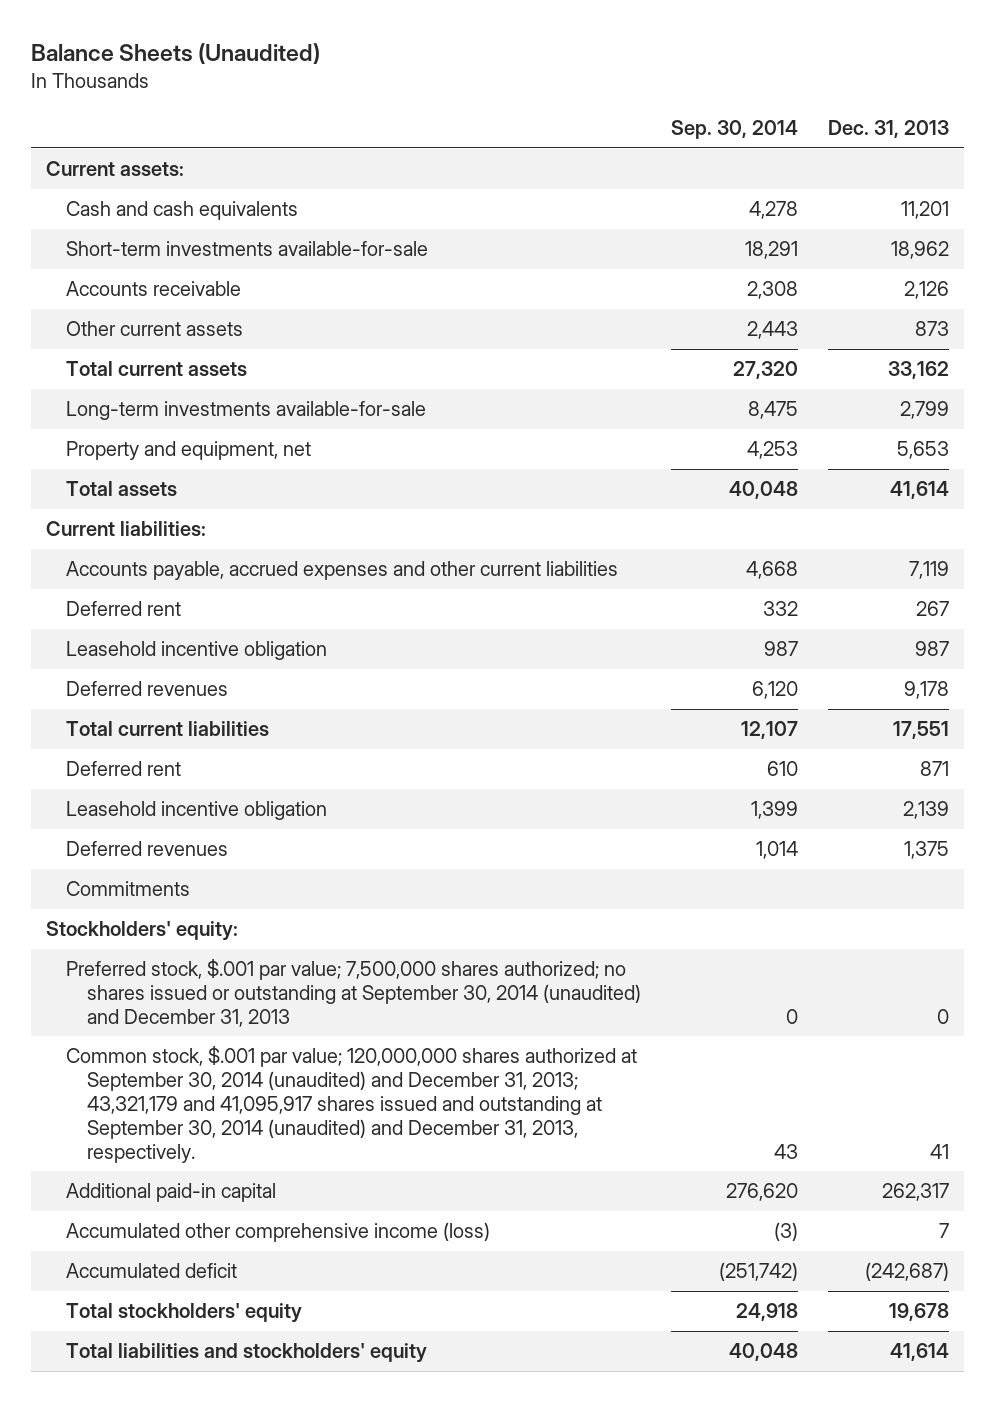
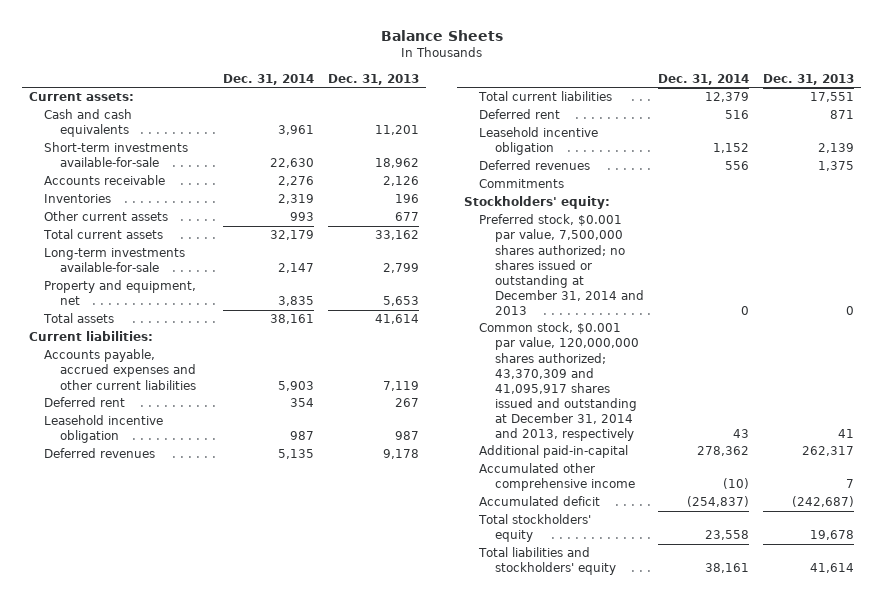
[30,43,320,65] Balance Sheets (Unaudited) -> [380,29,503,41] Balance Sheets
[671,119,799,139] Sep. 30, 2014 -> none
none -> [223,73,315,85] Dec. 31, 2014
none -> [44,194,112,204] Inventories
[914,321,949,337] 873 -> [395,212,420,222] 677
[66,959,642,1027] Preferred stock, $.001 par value; 7,500,000 shares authorized; no shares issued or outstanding at September 30, 2014 (unaudited) and December 31, 2013 -> [479,214,644,315] Preferred stock, $0.001 par value, 7,500,000 shares authorized; no shares issued or outstanding at December 31, 2014 and 2013
[66,1046,638,1163] Common stock, $.001 par value; 120,000,000 shares authorized at September 30, 2014 (unaudited) and December 31, 2013; 43,321,179 and 41,095,917 shares issued and outstanding at September 30, 2014 (unaudited) and December 31, 2013, respectively. -> [479,322,639,441] Common stock, $0.001 par value, 120,000,000 shares authorized; 43,370,309 and 41,095,917 shares issued and outstanding at December 31, 2014 and 2013, respectively
[66,1183,277,1203] Additional paid-in capital -> [479,445,629,459] Additional paid-in-capital
[66,1222,491,1243] Accumulated other comprehensive income (loss) -> [479,463,635,492] Accumulated other comprehensive income

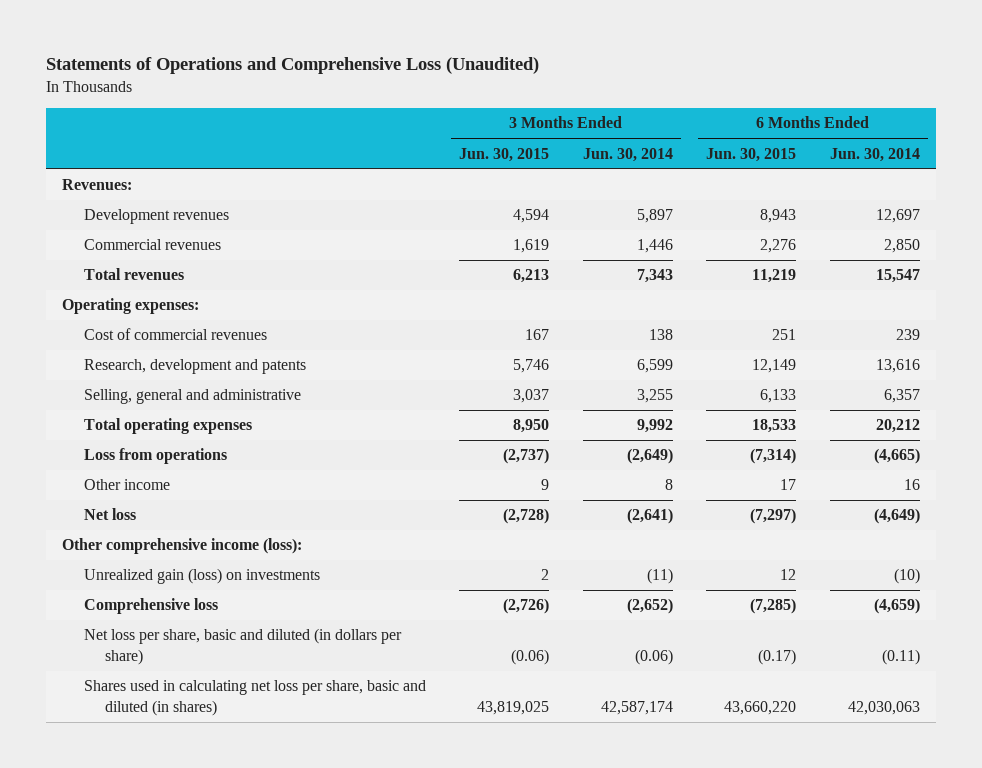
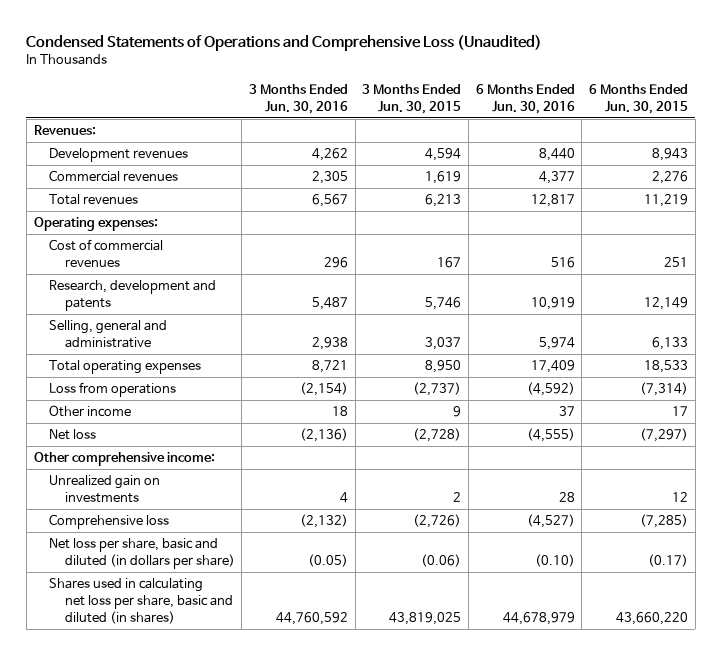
[45,57,539,75] Statements of Operations and Comprehensive Loss (Unaudited) -> [26,34,543,51] Condensed Statements of Operations and Comprehensive Loss (Unaudited)
[582,147,673,162] Jun. 30, 2014 -> none
[829,147,920,162] Jun. 30, 2014 -> none
none -> [248,83,348,114] 3 Months Ended Jun. 30, 2016
none -> [475,83,575,114] 6 Months Ended Jun. 30, 2016
[62,538,303,555] Other comprehensive income (loss): -> [33,452,215,467] Other comprehensive income:
[83,568,320,585] Unrealized gain (loss) on investments -> [49,475,161,504] Unrealized gain on investments

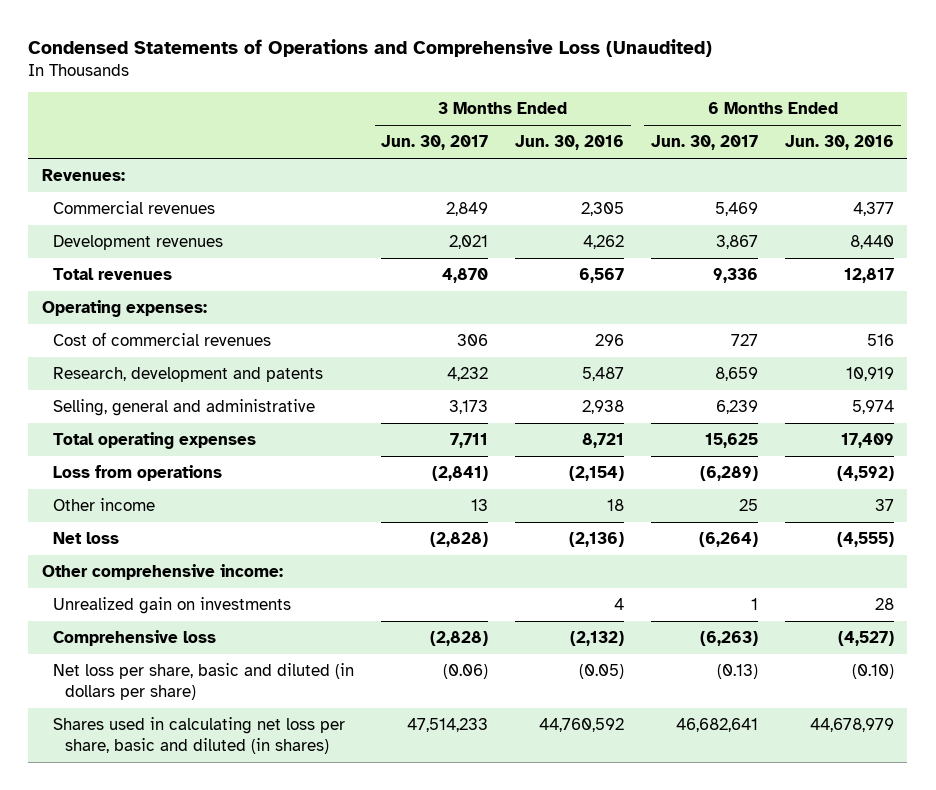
[362,83,462,114] 3 Months Ended Jun. 30, 2015 -> none
[589,83,689,114] 6 Months Ended Jun. 30, 2015 -> none
none -> [381,135,489,151] Jun. 30, 2017
none -> [651,135,759,151] Jun. 30, 2017
[49,148,189,163] Development revenues -> [53,235,224,251] Development revenues

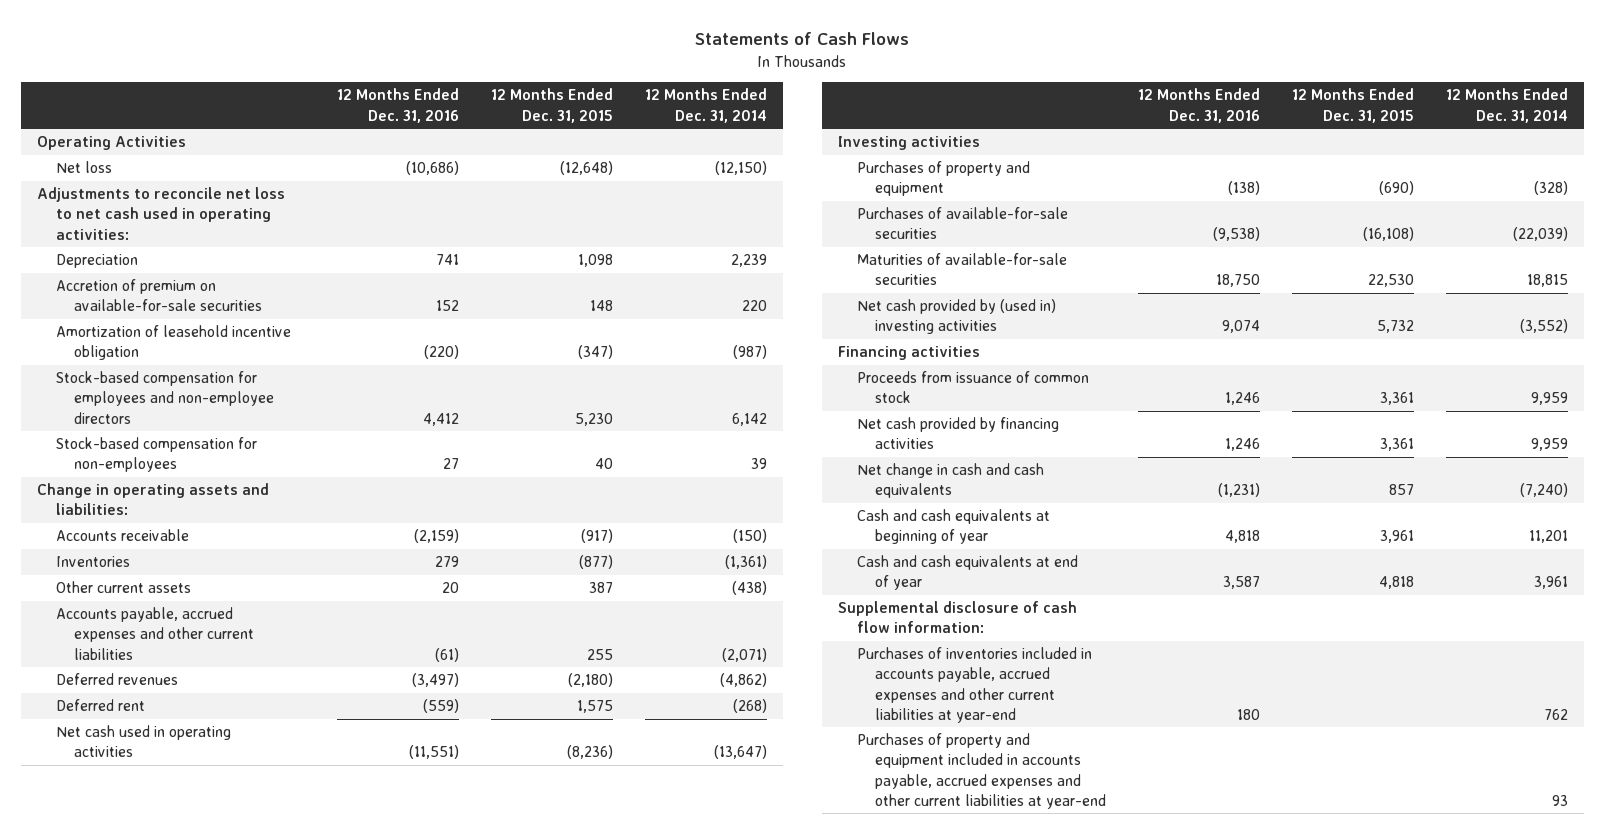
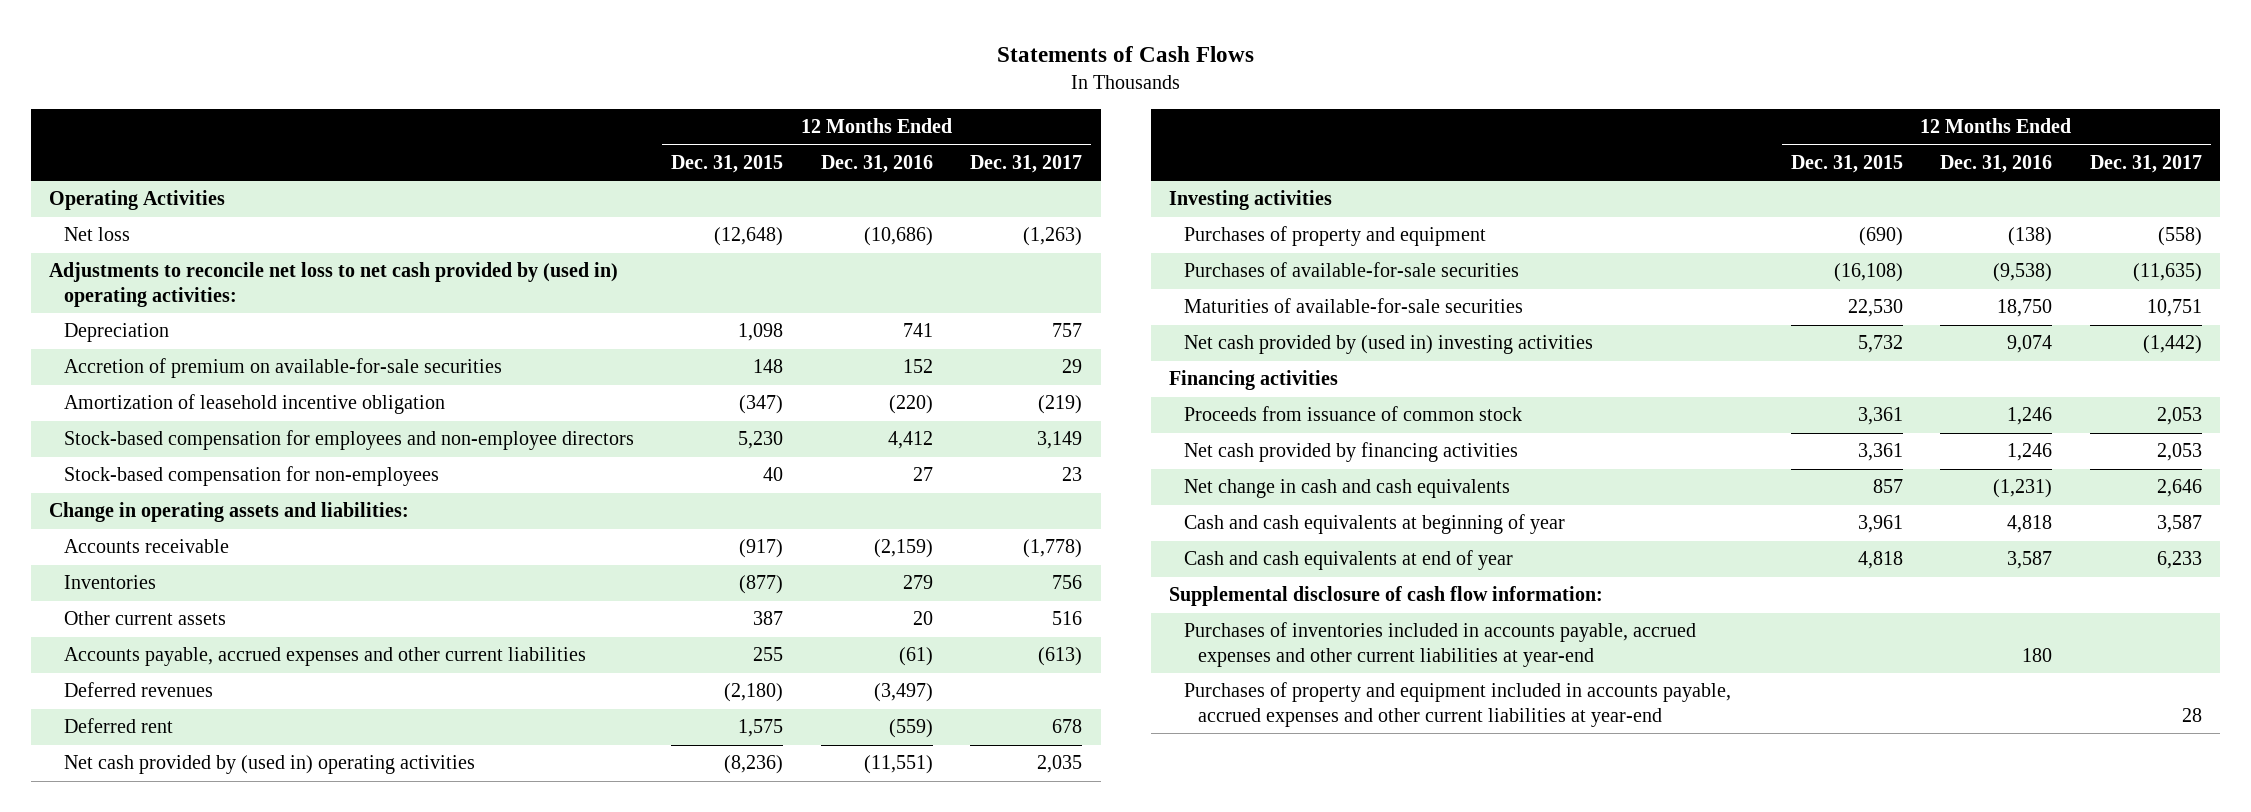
[644,88,767,123] 12 Months Ended Dec. 31, 2014 -> none
none -> [969,154,1082,173] Dec. 31, 2017
[37,187,286,240] Adjustments to reconcile net loss to net cash used in operating activities: -> [49,262,619,307] Adjustments to reconcile net loss to net cash provided by (used in) operating activities:
[55,725,231,758] Net cash used in operating activities -> [63,755,475,775] Net cash provided by (used in) operating activities

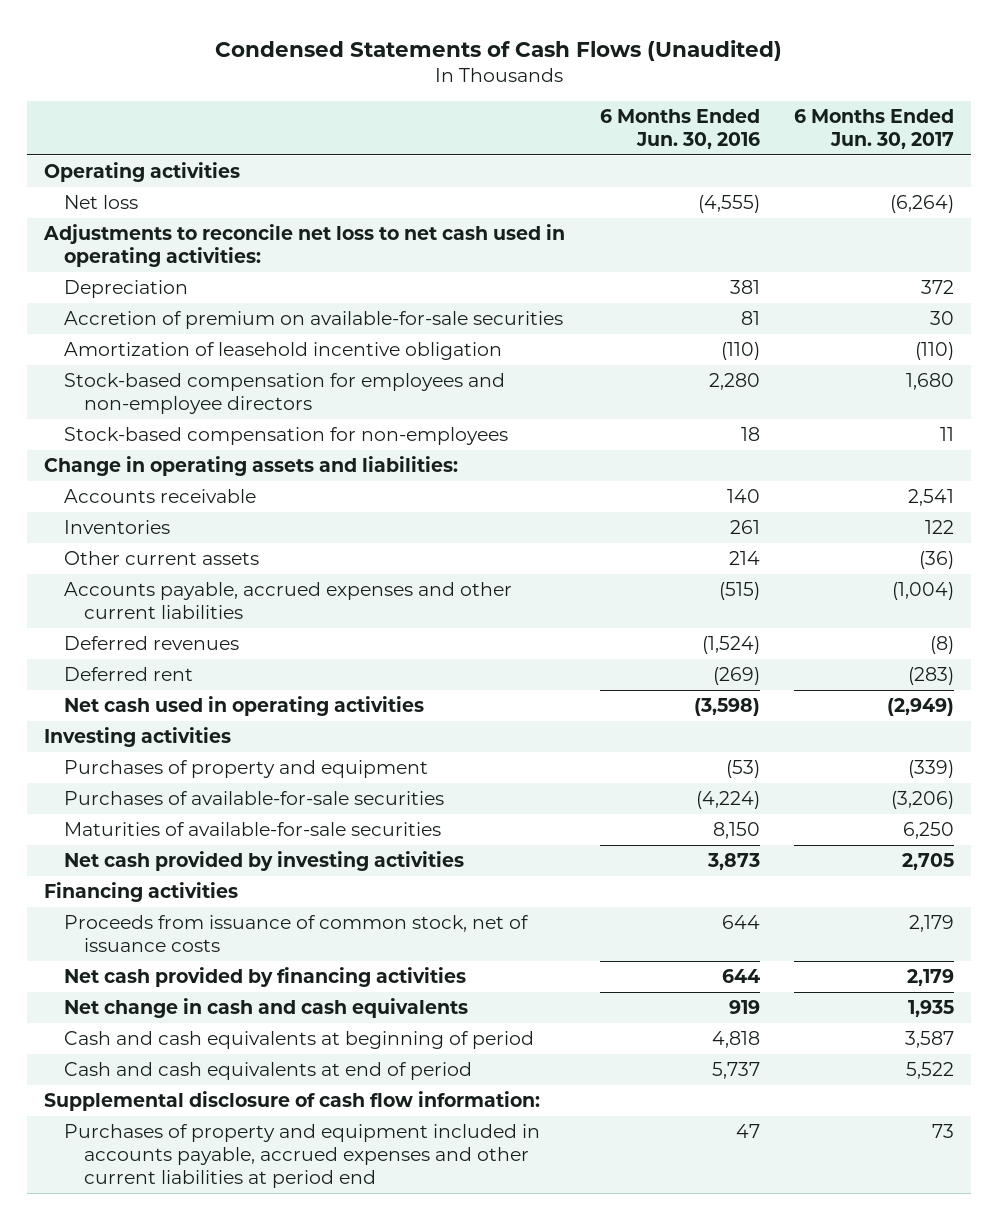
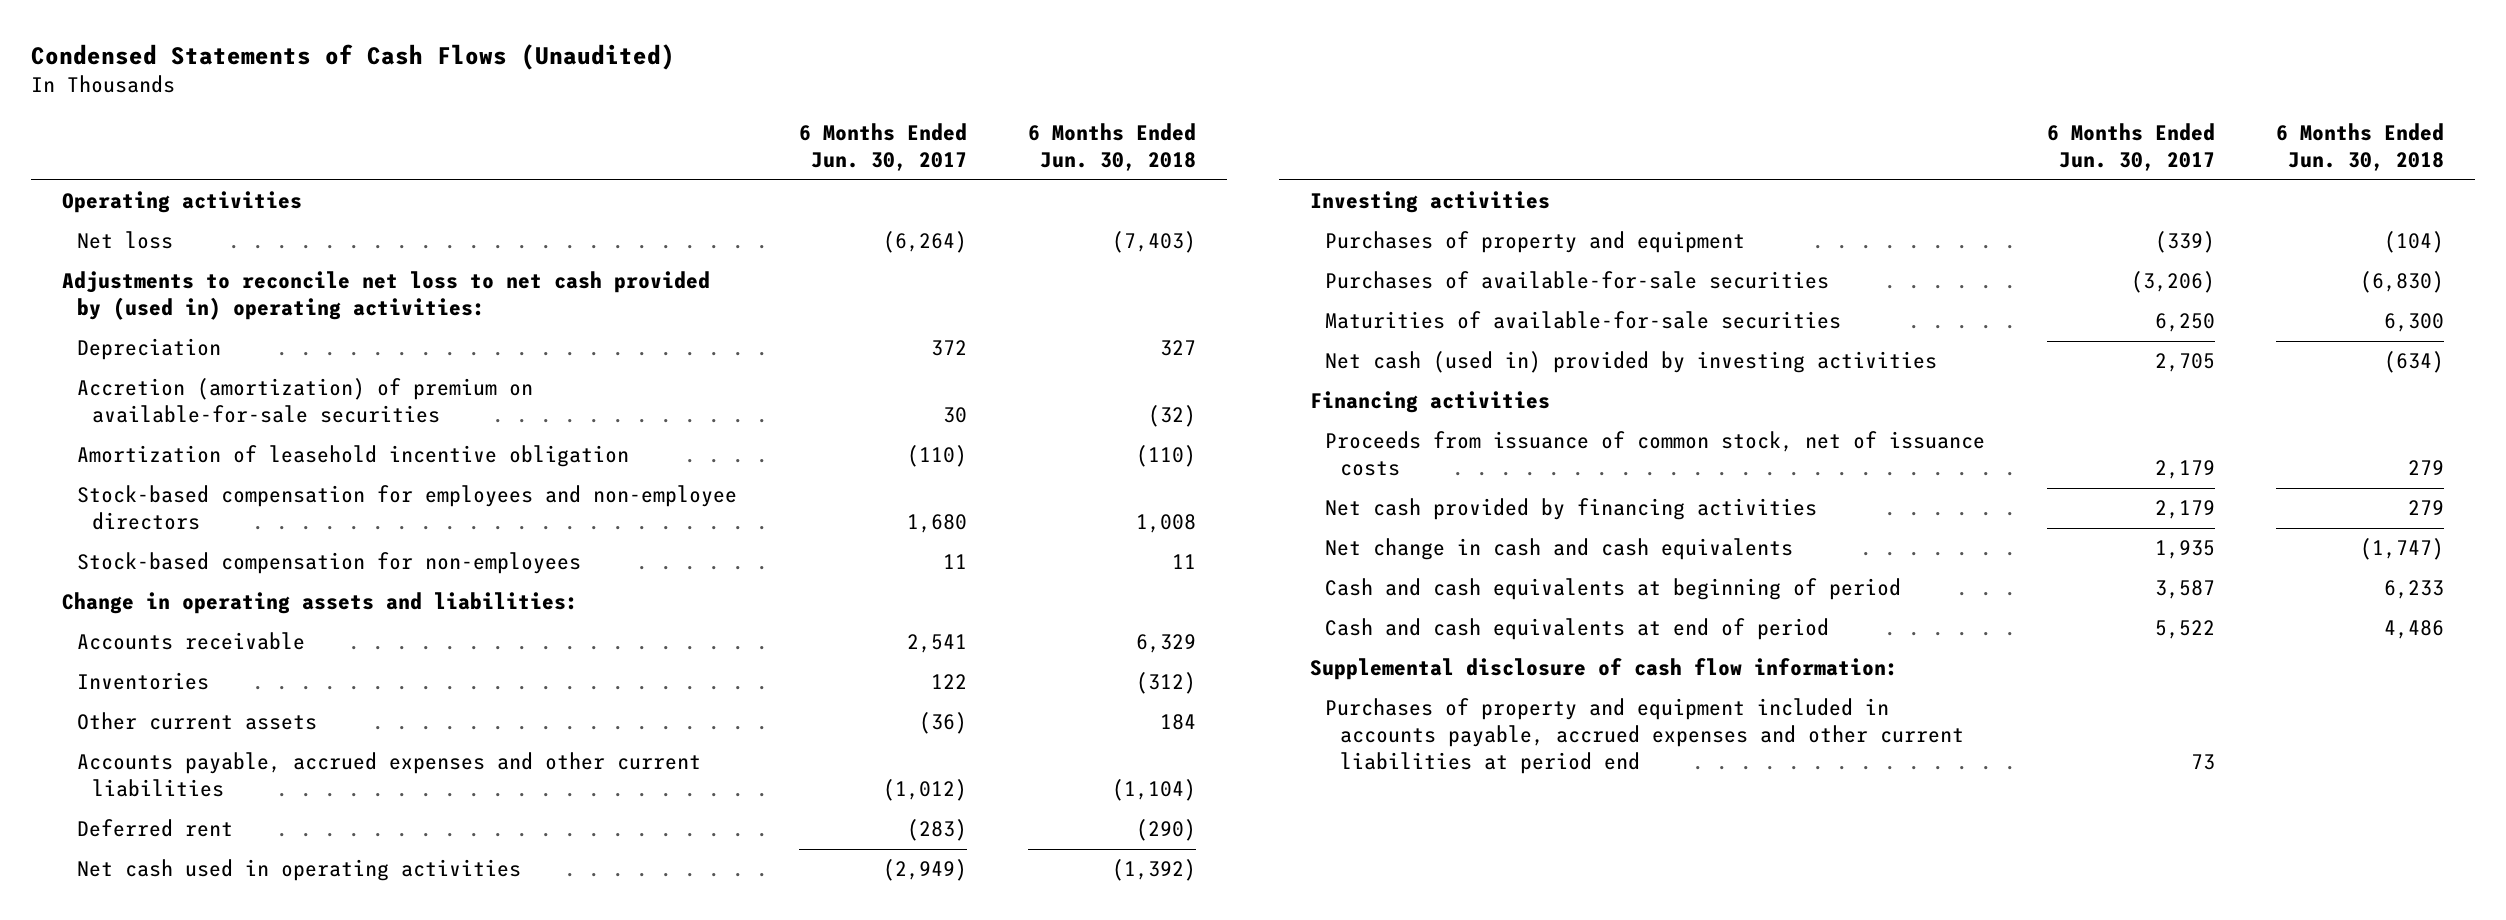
[599,108,760,150] 6 Months Ended Jun. 30, 2016 -> none
none -> [1028,123,1197,171] 6 Months Ended Jun. 30, 2018
[43,223,566,268] Adjustments to reconcile net loss to net cash used in operating activities: -> [61,271,710,321] Adjustments to reconcile net loss to net cash provided by (used in) operating activities:
[64,310,564,329] Accretion of premium on available-for-sale securities -> [76,378,533,424] Accretion (amortization) of premium on available-for-sale securities
[64,635,240,650] Deferred revenues -> none
[891,581,954,600] (1,004) -> [882,779,967,802] (1,012)
[64,850,465,871] Net cash provided by investing activities -> [1324,351,1937,374] Net cash (used in) provided by investing activities

